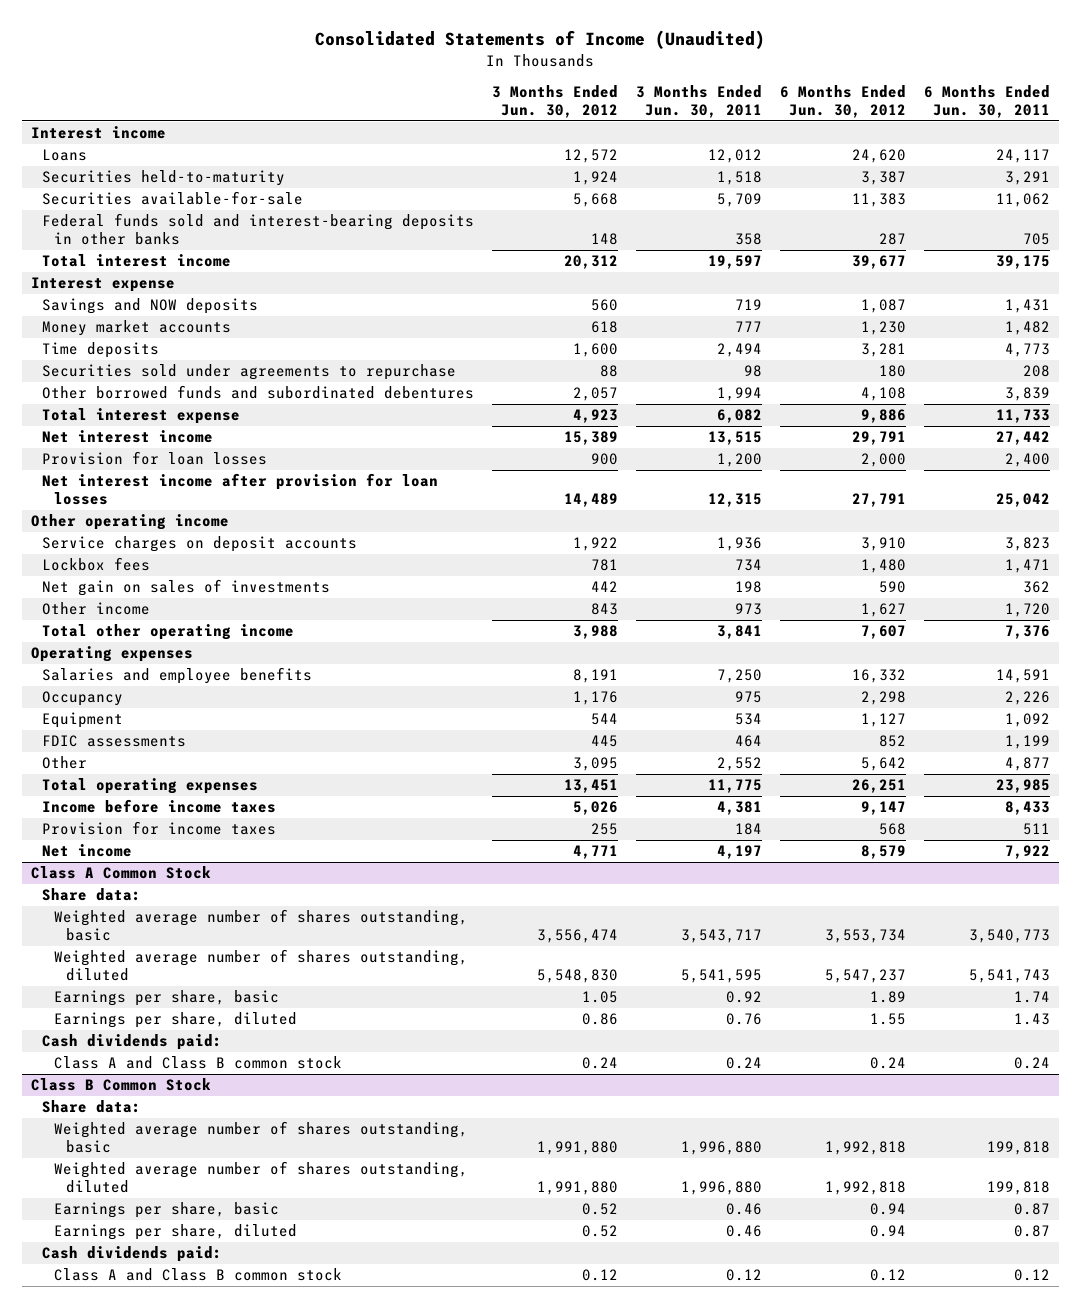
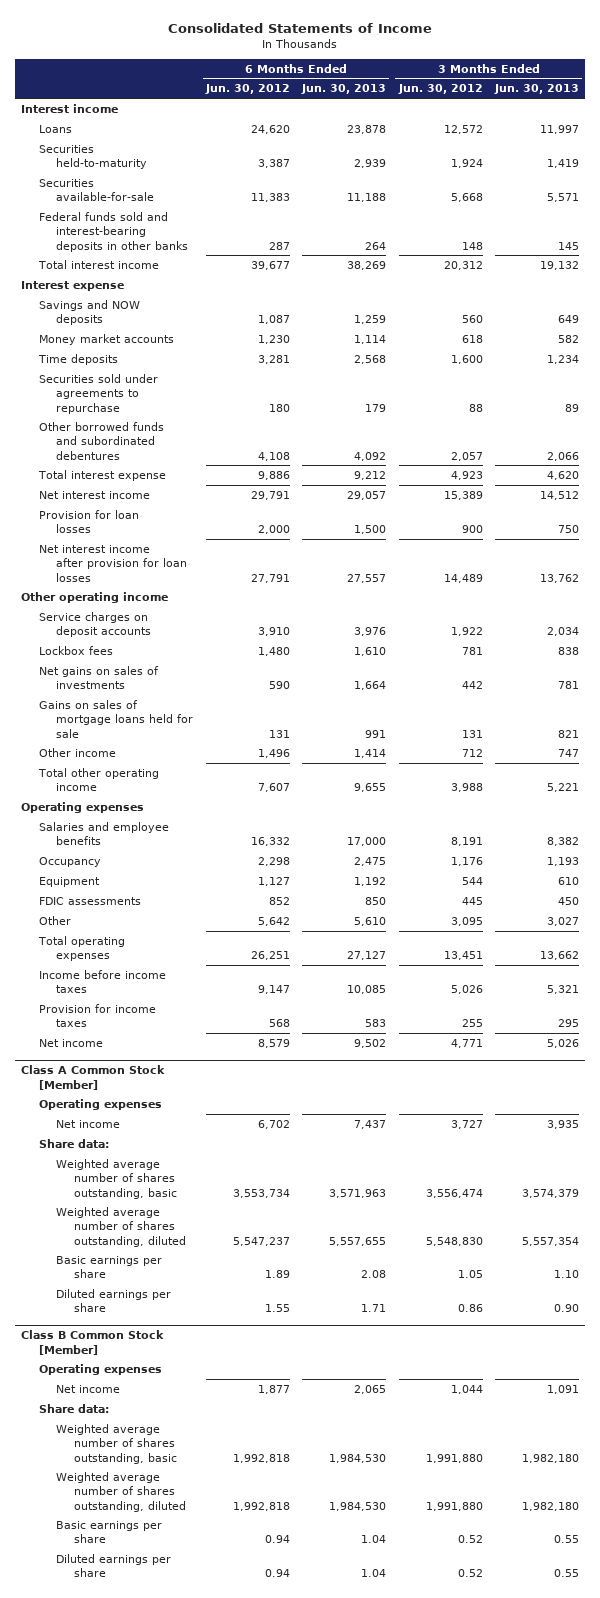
[315,30,766,50] Consolidated Statements of Income (Unaudited) -> [168,22,433,33] Consolidated Statements of Income
[636,85,763,118] 3 Months Ended Jun. 30, 2011 -> none
[924,85,1051,118] 6 Months Ended Jun. 30, 2011 -> none
none -> [301,84,387,95] Jun. 30, 2013
none -> [494,84,580,95] Jun. 30, 2013
[42,579,331,597] Net gain on sales of investments -> [38,665,159,690] Net gains on sales of investments
none -> [38,699,194,738] Gains on sales of mortgage loans held for sale
[591,603,619,616] 843 -> [461,748,483,757] 712
[861,603,907,618] 1,627 -> [257,748,290,758] 1,496
[30,866,211,880] Class A Common Stock -> [21,1065,166,1090] Class A Common Stock [Member]
none -> [38,1098,162,1110] Operating expenses
none -> [56,1119,121,1128] Net income
[42,1034,223,1051] Cash dividends paid: -> none
[54,1056,343,1070] Class A and Class B common stock -> none
[54,990,280,1007] Earnings per share, basic -> [56,1255,163,1279] Basic earnings per share
[54,1012,298,1029] Earnings per share, diluted -> [56,1288,172,1313] Diluted earnings per share
[30,1078,211,1092] Class B Common Stock -> [21,1330,165,1355] Class B Common Stock [Member]
none -> [38,1363,162,1375] Operating expenses
none -> [56,1384,121,1393] Net income
[42,1246,223,1263] Cash dividends paid: -> none
[54,1268,343,1282] Class A and Class B common stock -> none
[54,1202,280,1219] Earnings per share, basic -> [56,1520,163,1544] Basic earnings per share
[54,1224,298,1241] Earnings per share, diluted -> [56,1553,172,1578] Diluted earnings per share

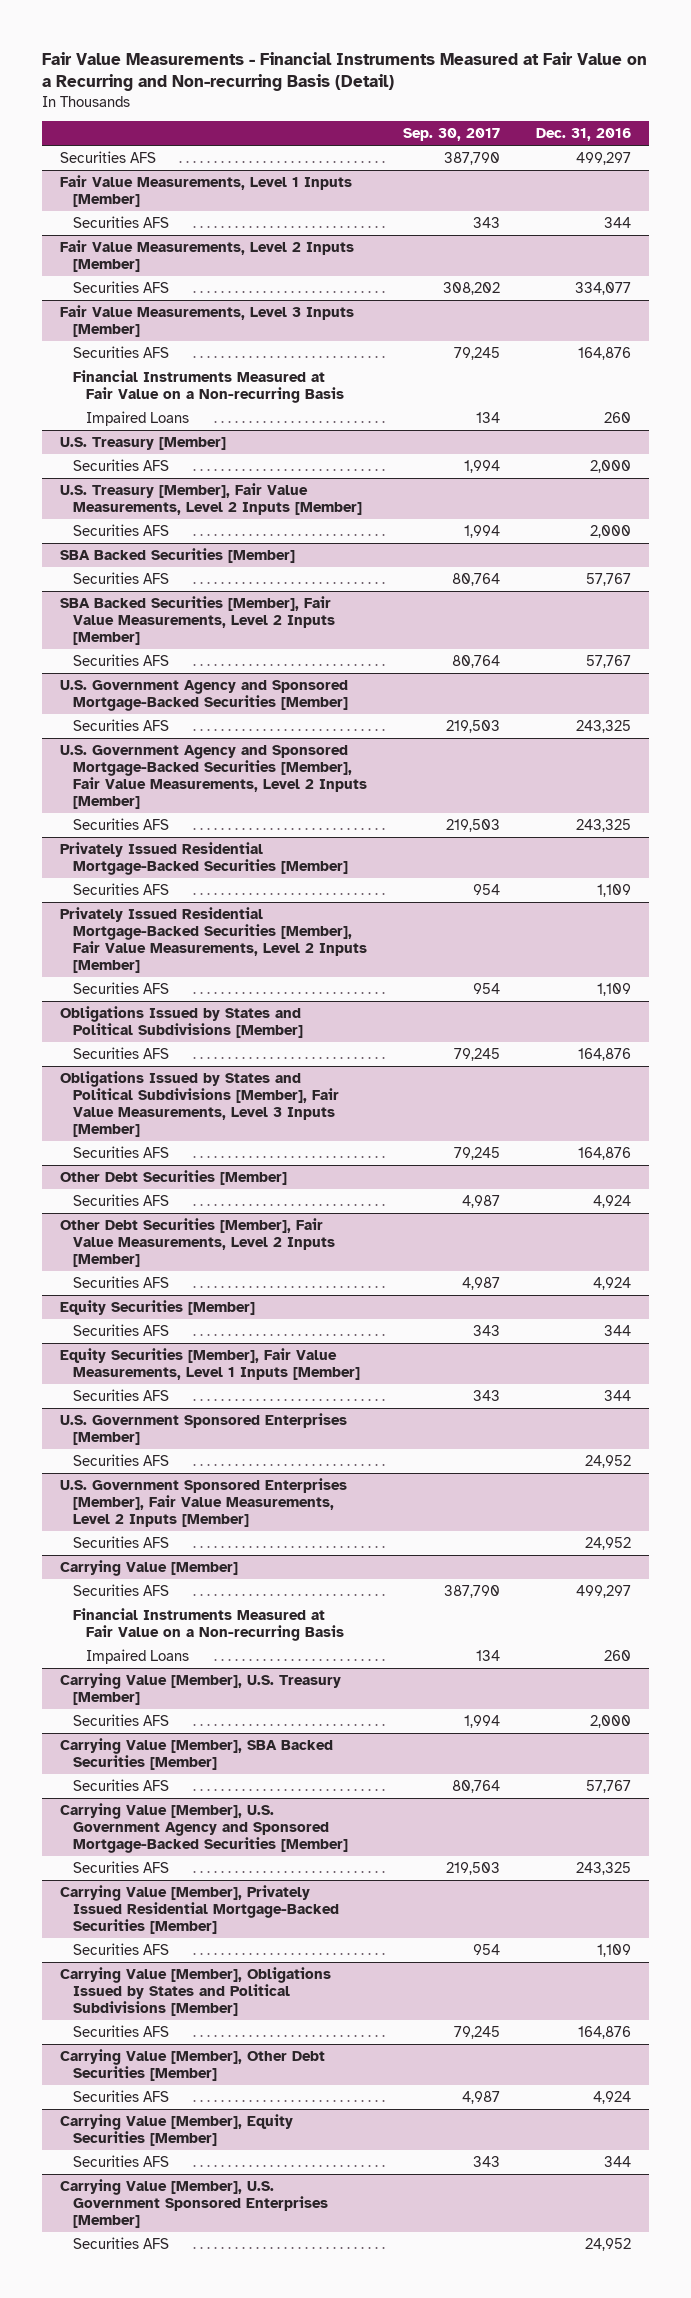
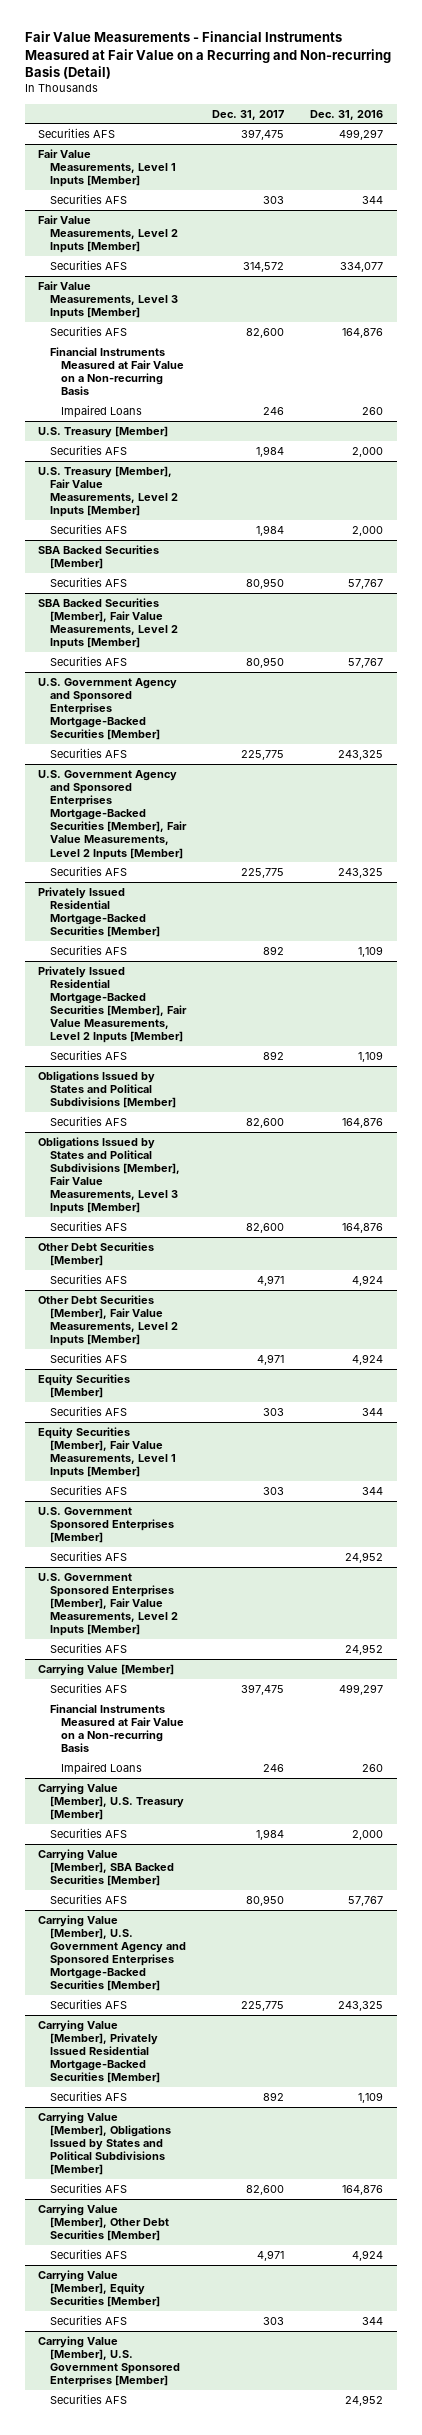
[403,128,501,142] Sep. 30, 2017 -> none
none -> [212,109,285,120] Dec. 31, 2017
[60,679,349,711] U.S. Government Agency and Sponsored Mortgage-Backed Securities [Member] -> [38,677,178,741] U.S. Government Agency and Sponsored Enterprises Mortgage-Backed Securities [Member]
[60,744,368,810] U.S. Government Agency and Sponsored Mortgage-Backed Securities [Member], Fair Value Measurements, Level 2 Inputs [Member] -> [38,769,187,860] U.S. Government Agency and Sponsored Enterprises Mortgage-Backed Securities [Member], Fair Value Measurements, Level 2 Inputs [Member]
[60,1802,349,1854] Carrying Value [Member], U.S. Government Agency and Sponsored Mortgage-Backed Securities [Member] -> [38,1914,186,1992] Carrying Value [Member], U.S. Government Agency and Sponsored Enterprises Mortgage-Backed Securities [Member]

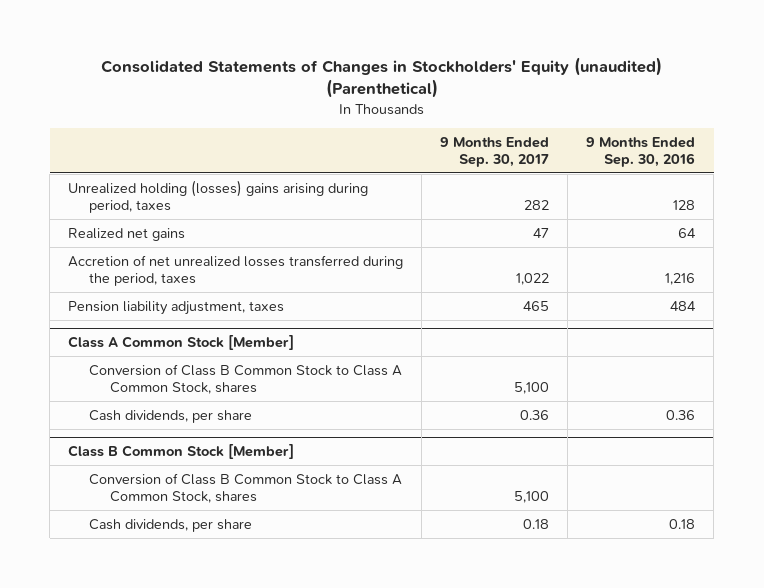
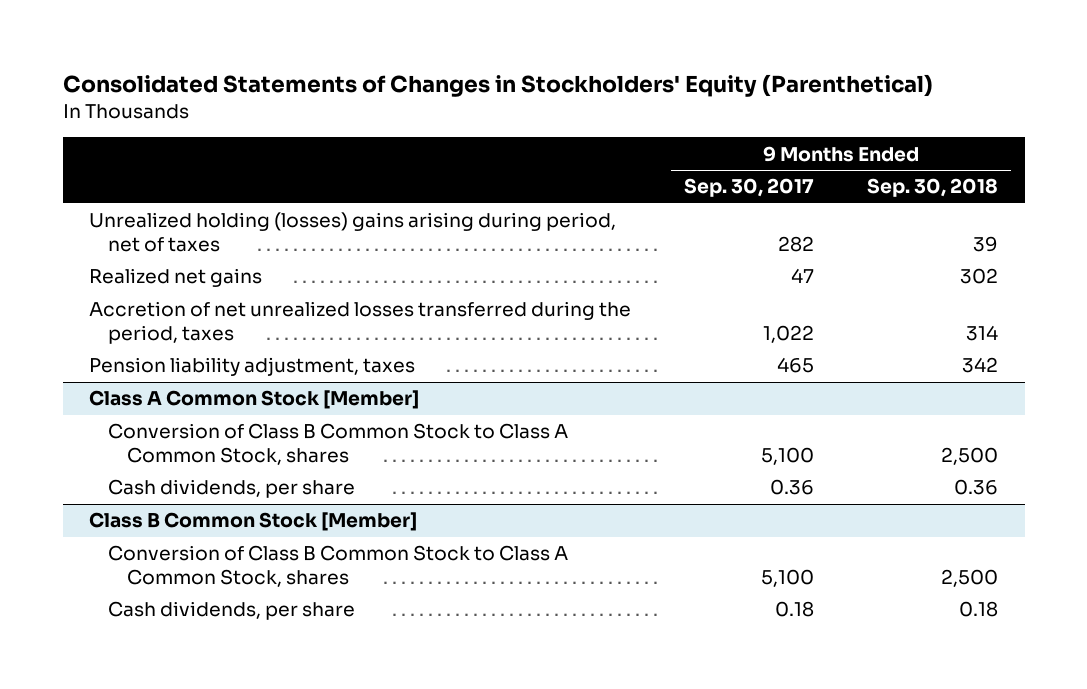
[100,57,662,99] Consolidated Statements of Changes in Stockholders' Equity (unaudited) (Parenthetical) -> [62,74,933,98] Consolidated Statements of Changes in Stockholders' Equity (Parenthetical)
[586,136,696,167] 9 Months Ended Sep. 30, 2016 -> none
none -> [867,178,999,198] Sep. 30, 2018
[68,179,369,214] Unrealized holding (losses) gains arising during period, taxes -> [89,212,617,252] Unrealized holding (losses) gains arising during period, net of taxes

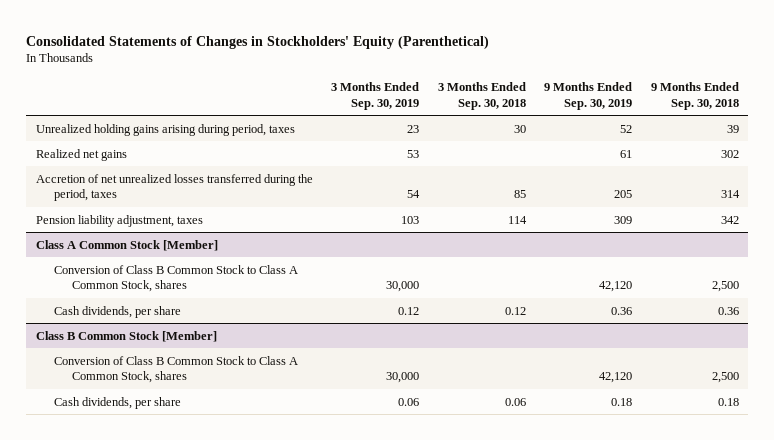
[684,178,815,198] Sep. 30, 2017 -> none
none -> [331,82,420,110] 3 Months Ended Sep. 30, 2019
none -> [437,82,526,110] 3 Months Ended Sep. 30, 2018
none -> [544,82,633,110] 9 Months Ended Sep. 30, 2019
[89,212,617,252] Unrealized holding (losses) gains arising during period, net of taxes -> [35,123,295,136] Unrealized holding gains arising during period, taxes

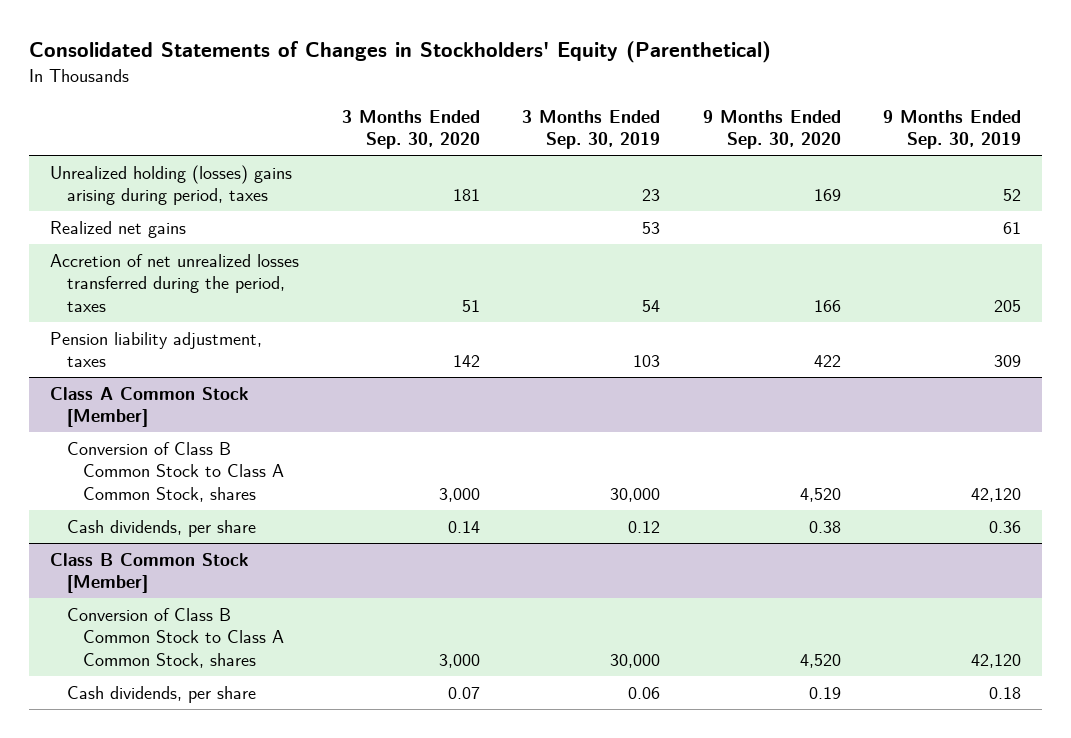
[437,82,526,110] 3 Months Ended Sep. 30, 2018 -> none
[650,82,739,110] 9 Months Ended Sep. 30, 2018 -> none
none -> [341,109,480,150] 3 Months Ended Sep. 30, 2020
none -> [702,109,841,150] 9 Months Ended Sep. 30, 2020
[35,123,295,136] Unrealized holding gains arising during period, taxes -> [50,164,293,206] Unrealized holding (losses) gains arising during period, taxes

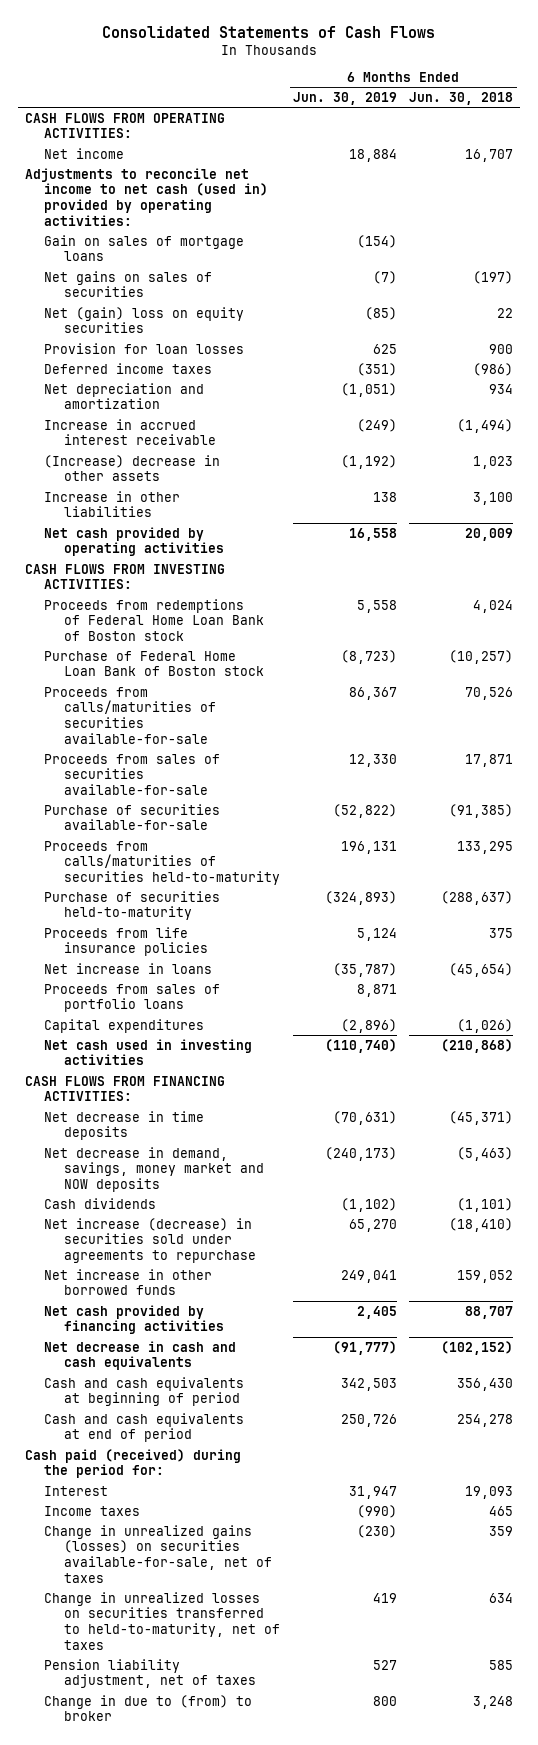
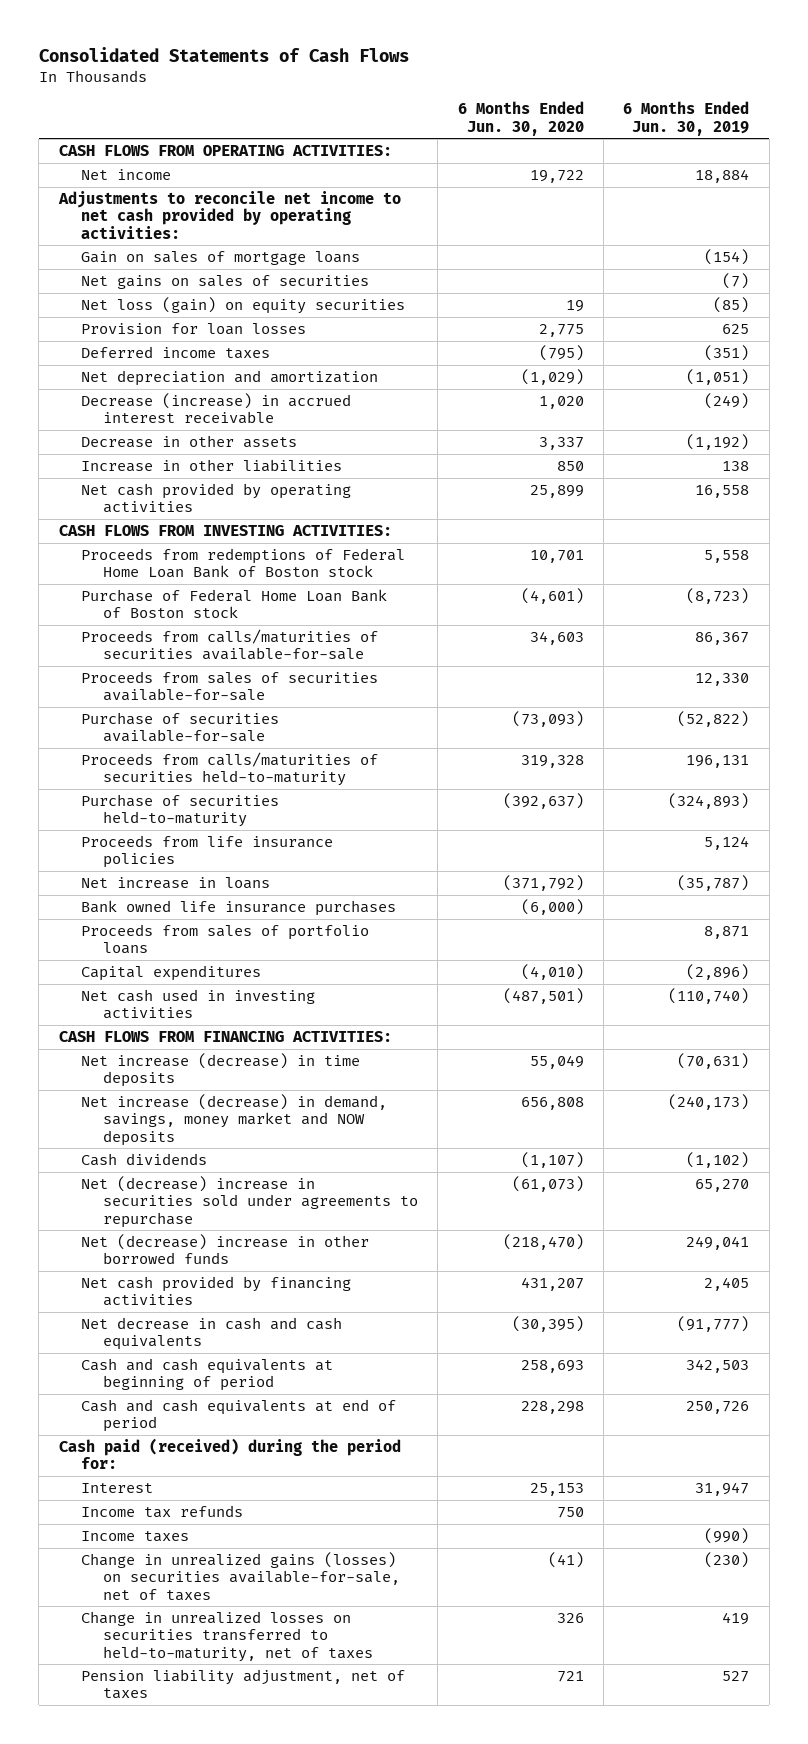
[409,91,514,105] Jun. 30, 2018 -> none
none -> [457,101,584,136] 6 Months Ended Jun. 30, 2020
[24,167,269,226] Adjustments to reconcile net income to net cash (used in) provided by operating activities: -> [57,191,401,239] Adjustments to reconcile net income to net cash provided by operating activities:
[44,306,245,334] Net (gain) loss on equity securities -> [80,297,405,315] Net loss (gain) on equity securities
[44,418,216,446] Increase in accrued interest receivable -> [80,393,351,425] Decrease (increase) in accrued interest receivable
[44,454,221,482] (Increase) decrease in other assets -> [80,435,297,449] Decrease in other assets
none -> [80,900,396,917] Bank owned life insurance purchases
[44,1110,205,1141] Net decrease in time deposits -> [80,1053,360,1088] Net increase (decrease) in time deposits
[44,1146,264,1193] Net decrease in demand, savings, money market and NOW deposits -> [80,1094,387,1146] Net increase (decrease) in demand, savings, money market and NOW deposits
[44,1217,256,1264] Net increase (decrease) in securities sold under agreements to repurchase -> [80,1176,418,1228] Net (decrease) increase in securities sold under agreements to repurchase
[44,1268,213,1296] Net increase in other borrowed funds -> [80,1234,369,1265] Net (decrease) increase in other borrowed funds
none -> [80,1505,243,1519] Income tax refunds
[44,1694,253,1722] Change in due to (from) to broker -> none

